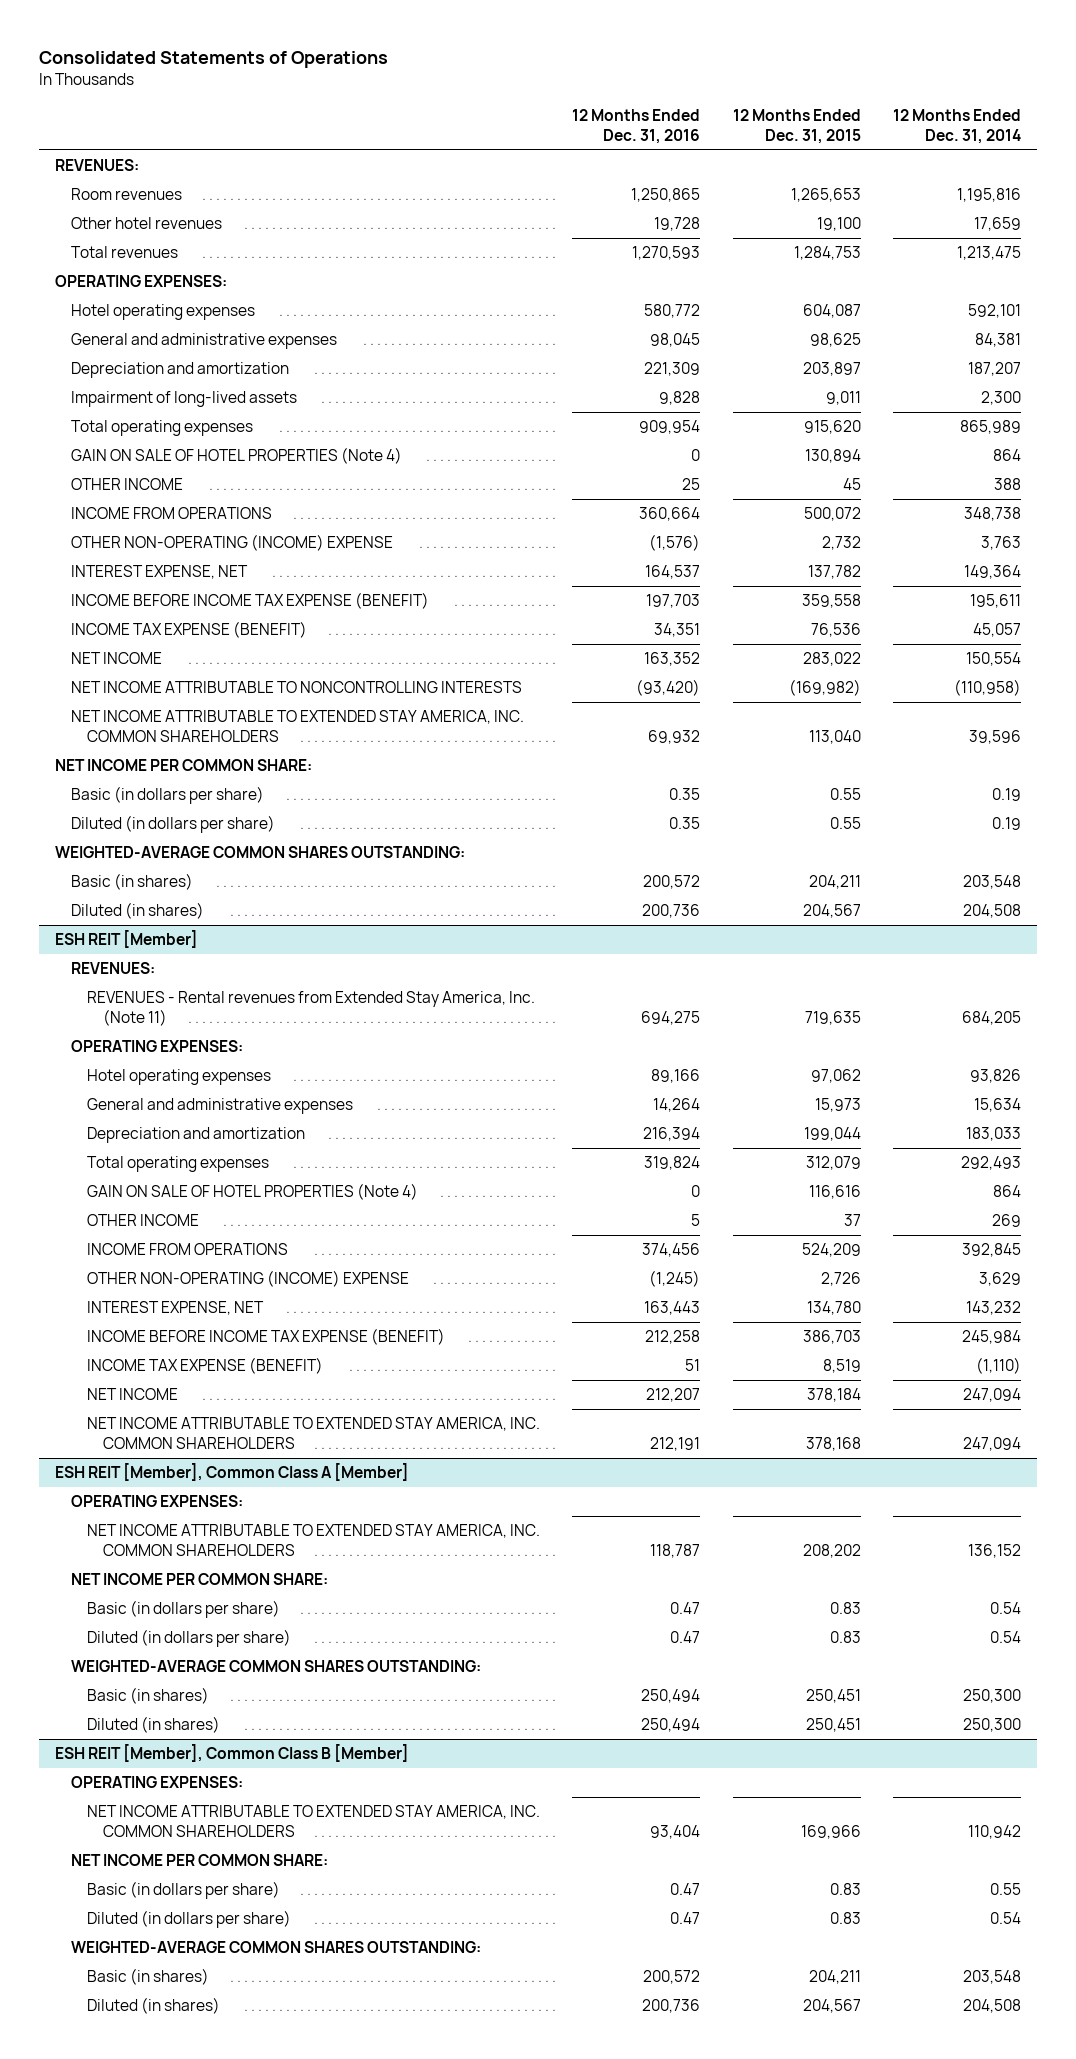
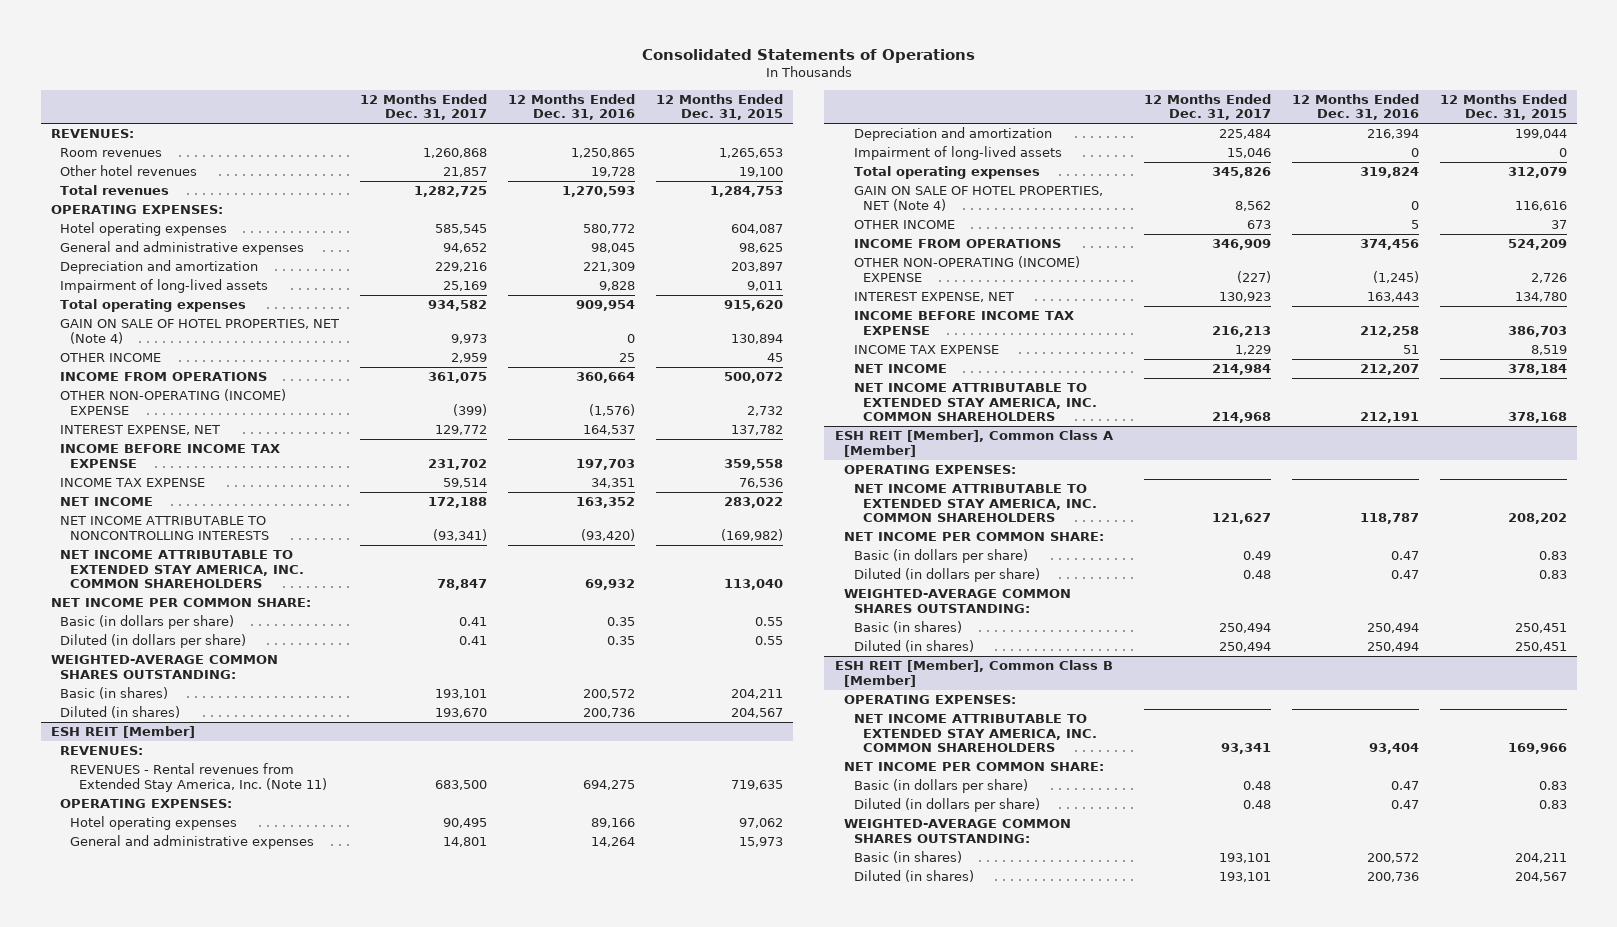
[893,108,1022,144] 12 Months Ended Dec. 31, 2014 -> none
none -> [360,93,488,121] 12 Months Ended Dec. 31, 2017
[71,447,403,465] GAIN ON SALE OF HOTEL PROPERTIES (Note 4) -> [60,319,340,344] GAIN ON SALE OF HOTEL PROPERTIES, NET (Note 4)
[71,592,430,610] INCOME BEFORE INCOME TAX EXPENSE (BENEFIT) -> [60,444,281,468] INCOME BEFORE INCOME TAX EXPENSE
[71,621,308,639] INCOME TAX EXPENSE (BENEFIT) -> [60,478,206,488] INCOME TAX EXPENSE
none -> [853,146,1062,161] Impairment of long-lived assets
[87,1183,419,1201] GAIN ON SALE OF HOTEL PROPERTIES (Note 4) -> [853,186,1103,211] GAIN ON SALE OF HOTEL PROPERTIES, NET (Note 4)
[87,1328,446,1346] INCOME BEFORE INCOME TAX EXPENSE (BENEFIT) -> [853,311,1074,335] INCOME BEFORE INCOME TAX EXPENSE
[87,1357,324,1375] INCOME TAX EXPENSE (BENEFIT) -> [853,345,999,355] INCOME TAX EXPENSE

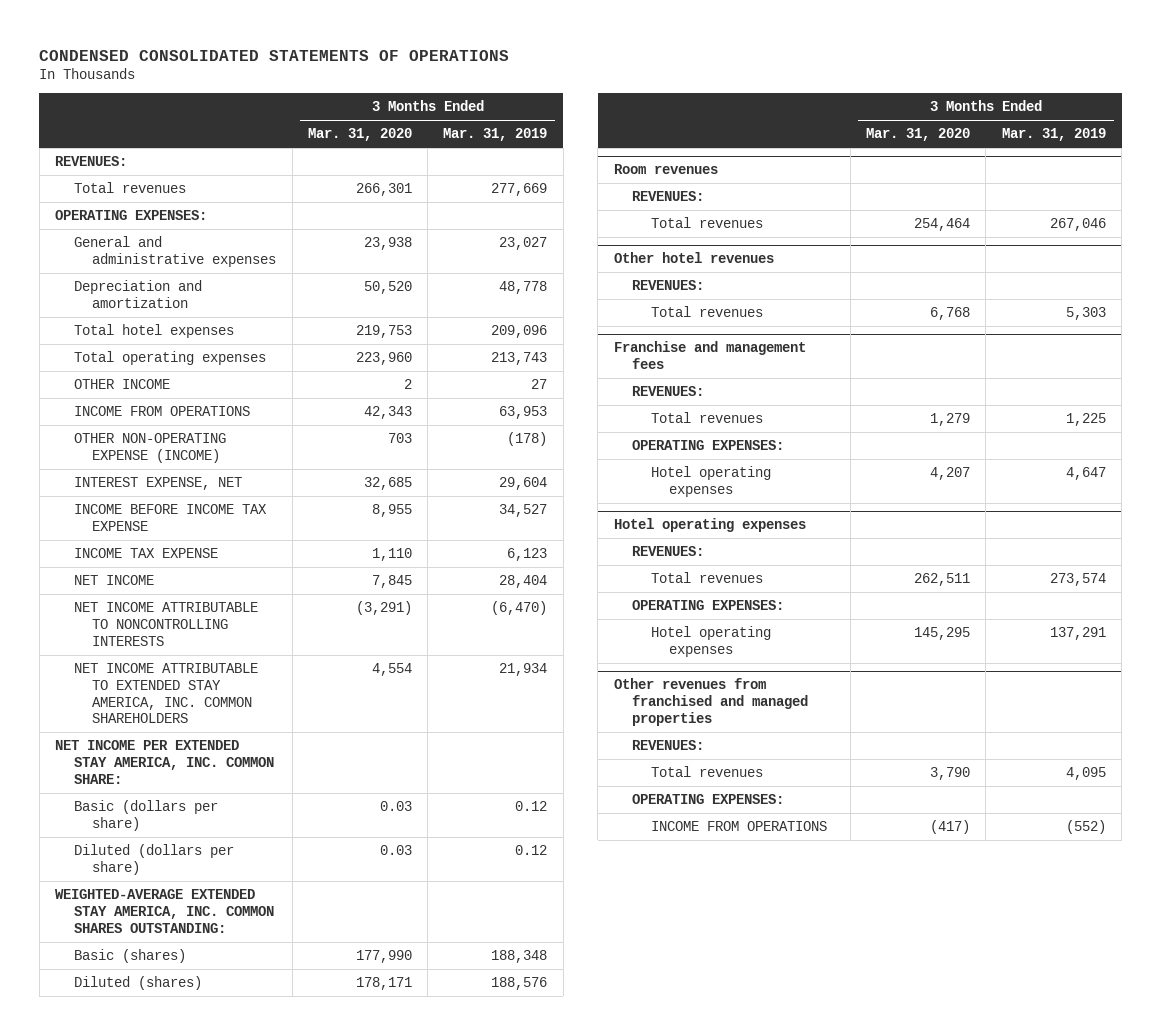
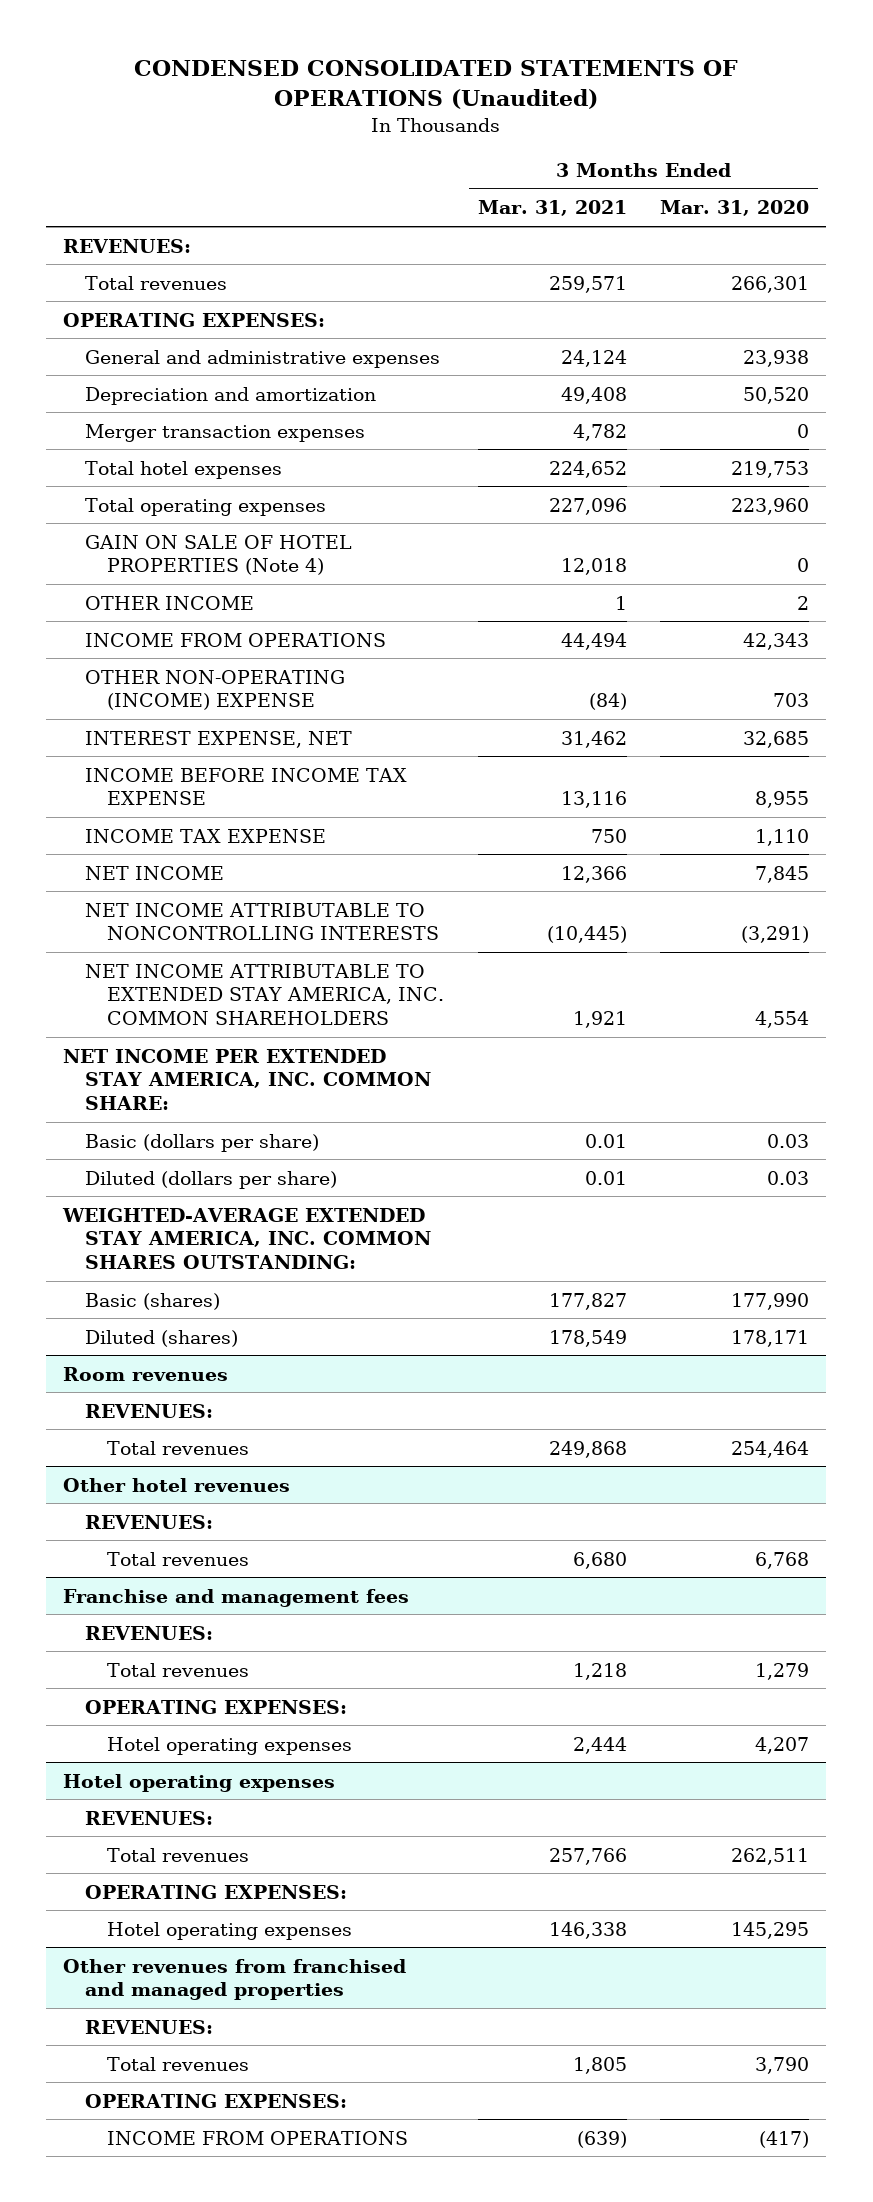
[39,49,510,61] CONDENSED CONSOLIDATED STATEMENTS OF OPERATIONS -> [134,60,739,110] CONDENSED CONSOLIDATED STATEMENTS OF OPERATIONS (Unaudited)
[443,128,548,142] Mar. 31, 2019 -> none
none -> [477,200,627,217] Mar. 31, 2021
none -> [85,423,366,442] Merger transaction expenses
none -> [85,534,353,576] GAIN ON SALE OF HOTEL PROPERTIES (Note 4)
[73,433,226,463] OTHER NON-OPERATING EXPENSE (INCOME) -> [85,669,346,711] OTHER NON-OPERATING (INCOME) EXPENSE

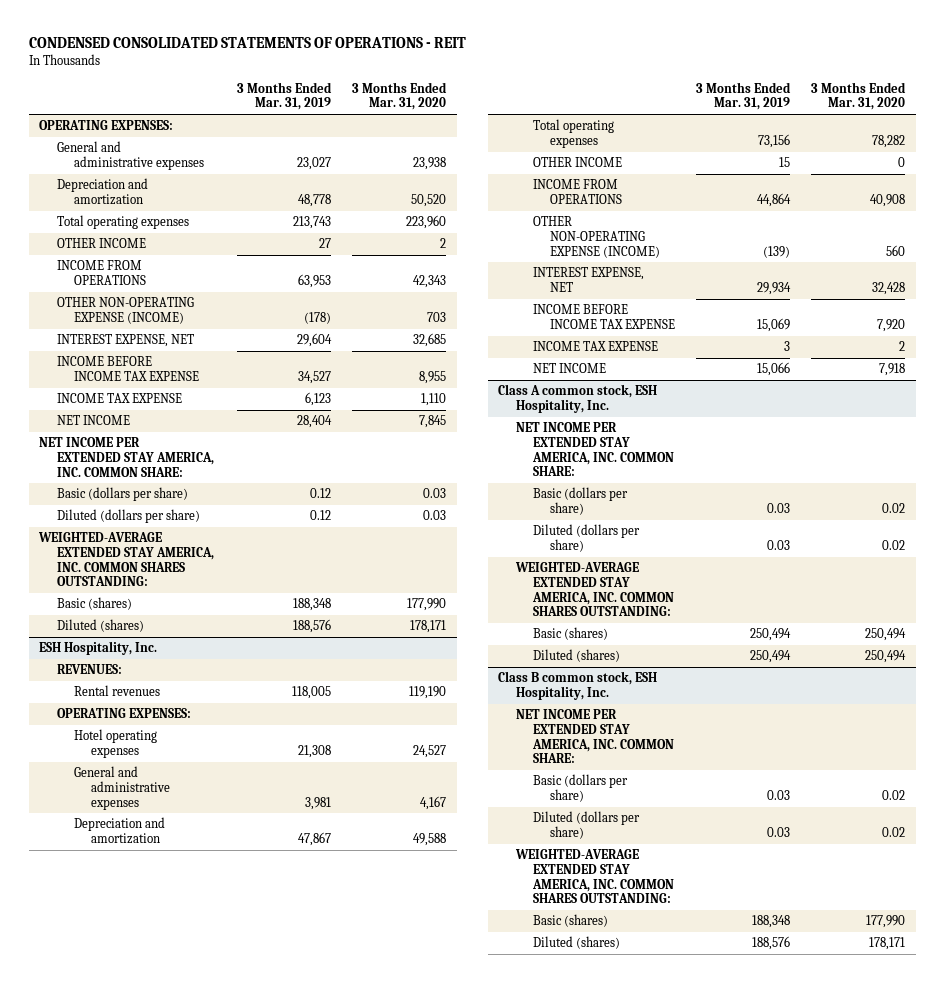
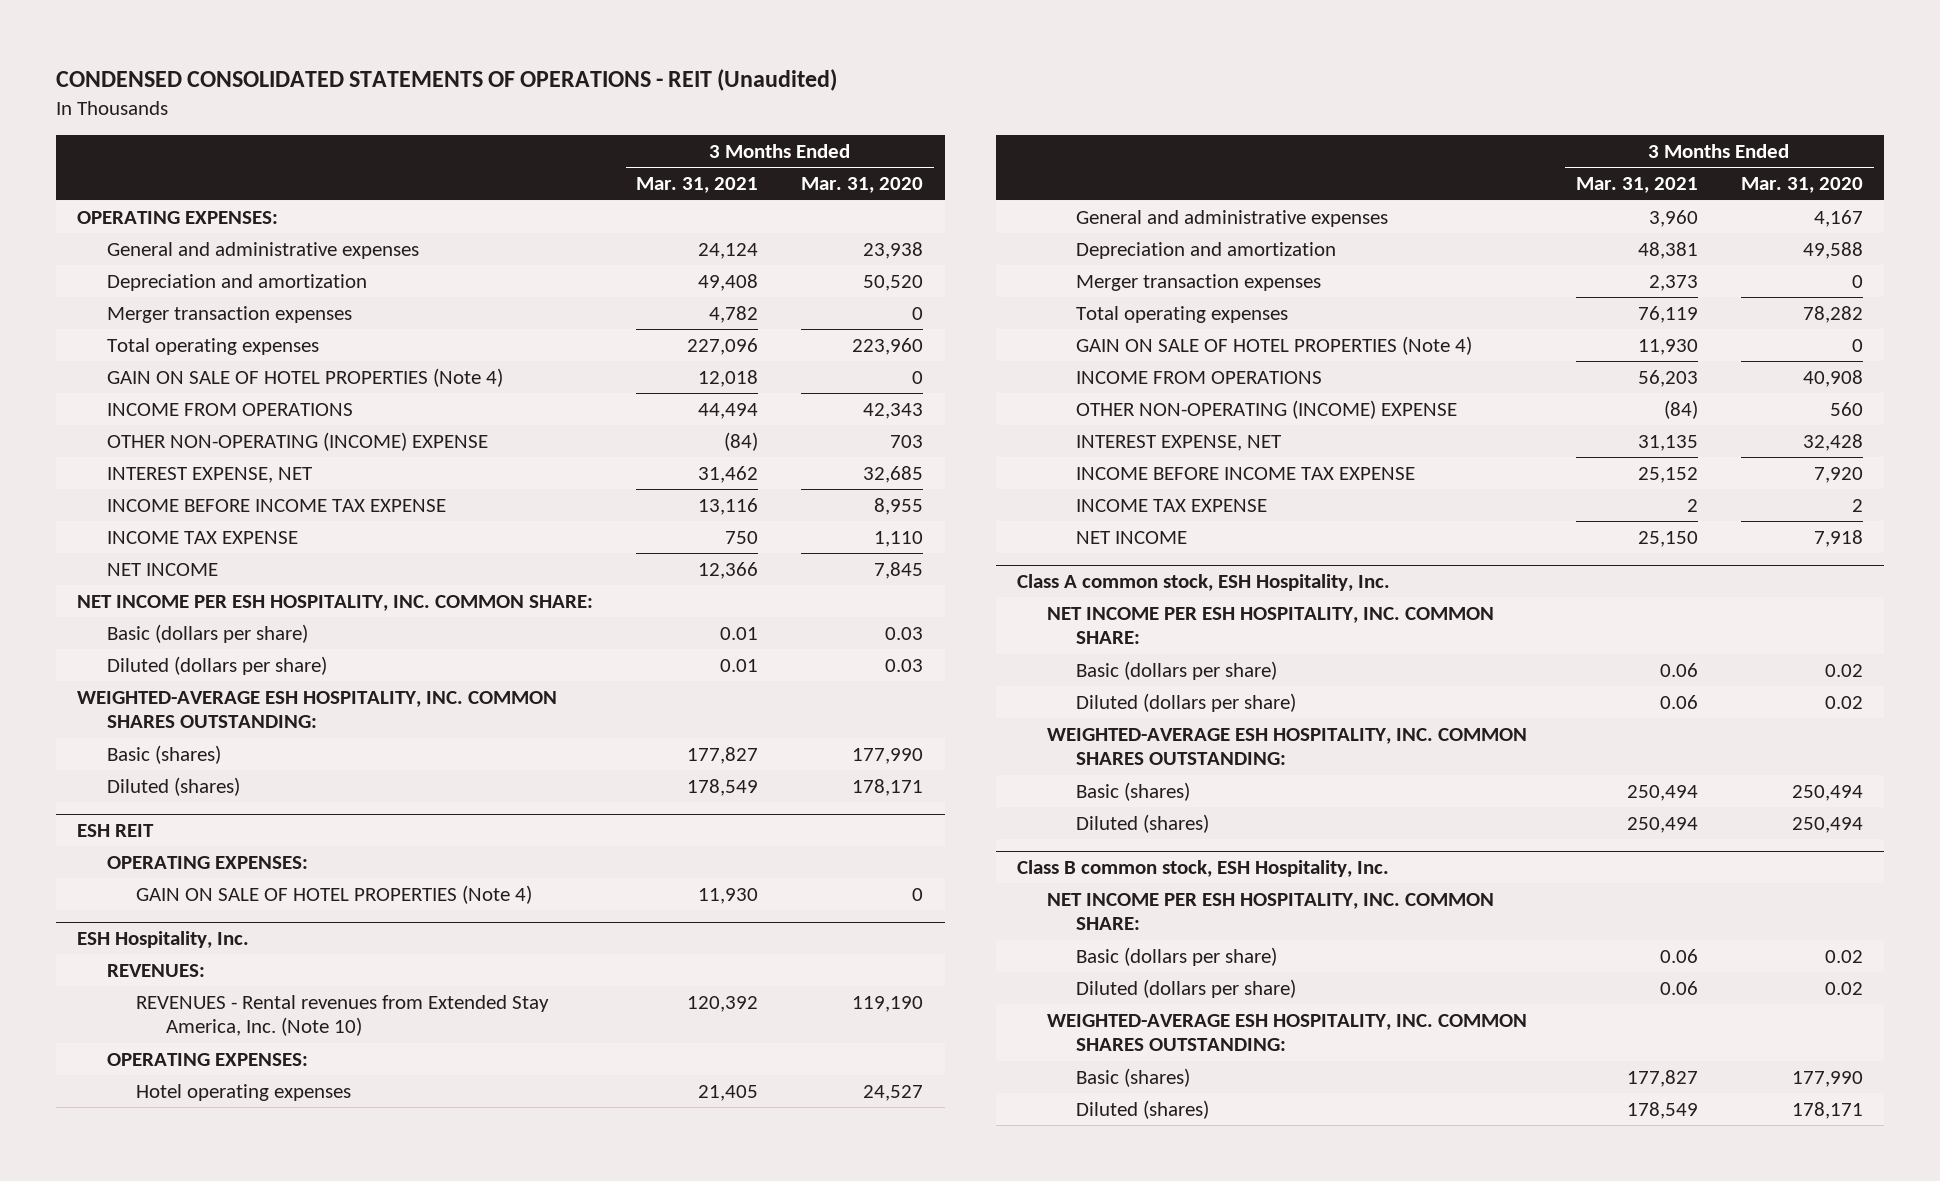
[28,37,466,49] CONDENSED CONSOLIDATED STATEMENTS OF OPERATIONS - REIT -> [55,69,837,92] CONDENSED CONSOLIDATED STATEMENTS OF OPERATIONS - REIT (Unaudited)
[237,81,333,111] 3 Months Ended Mar. 31, 2019 -> none
none -> [636,177,759,194] Mar. 31, 2021
none -> [106,305,352,323] Merger transaction expenses
[56,238,146,249] OTHER INCOME -> none
none -> [106,367,503,387] GAIN ON SALE OF HOTEL PROPERTIES (Note 4)
[56,297,194,324] OTHER NON-OPERATING EXPENSE (INCOME) -> [106,431,488,451] OTHER NON-OPERATING (INCOME) EXPENSE
[39,437,214,477] NET INCOME PER EXTENDED STAY AMERICA, INC. COMMON SHARE: -> [77,594,594,611] NET INCOME PER ESH HOSPITALITY, INC. COMMON SHARE:
[38,532,214,587] WEIGHTED-AVERAGE EXTENDED STAY AMERICA, INC. COMMON SHARES OUTSTANDING: -> [77,690,558,729] WEIGHTED-AVERAGE ESH HOSPITALITY, INC. COMMON SHARES OUTSTANDING:
none -> [77,823,155,837] ESH REIT
none -> [106,855,308,869] OPERATING EXPENSES:
none -> [136,884,533,904] GAIN ON SALE OF HOTEL PROPERTIES (Note 4)
[73,685,160,697] Rental revenues -> [136,994,550,1037] REVENUES - Rental revenues from Extended Stay America, Inc. (Note 10)
none -> [1076,273,1322,291] Merger transaction expenses
[532,157,622,168] OTHER INCOME -> none
none -> [1076,335,1473,355] GAIN ON SALE OF HOTEL PROPERTIES (Note 4)
[532,216,660,258] OTHER NON-OPERATING EXPENSE (INCOME) -> [1076,399,1458,419] OTHER NON-OPERATING (INCOME) EXPENSE
[515,422,674,477] NET INCOME PER EXTENDED STAY AMERICA, INC. COMMON SHARE: -> [1046,606,1494,645] NET INCOME PER ESH HOSPITALITY, INC. COMMON SHARE:
[514,562,674,617] WEIGHTED-AVERAGE EXTENDED STAY AMERICA, INC. COMMON SHARES OUTSTANDING: -> [1046,727,1527,766] WEIGHTED-AVERAGE ESH HOSPITALITY, INC. COMMON SHARES OUTSTANDING:
[515,709,674,764] NET INCOME PER EXTENDED STAY AMERICA, INC. COMMON SHARE: -> [1046,892,1494,931] NET INCOME PER ESH HOSPITALITY, INC. COMMON SHARE:
[514,849,674,904] WEIGHTED-AVERAGE EXTENDED STAY AMERICA, INC. COMMON SHARES OUTSTANDING: -> [1046,1013,1527,1052] WEIGHTED-AVERAGE ESH HOSPITALITY, INC. COMMON SHARES OUTSTANDING:

